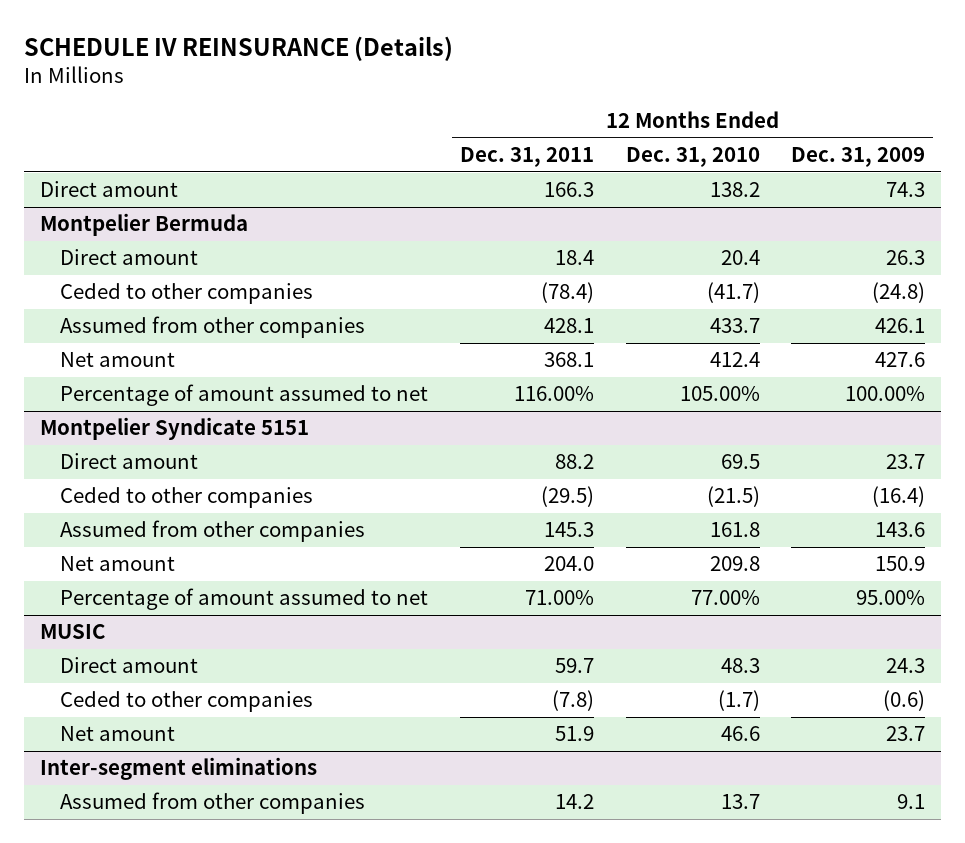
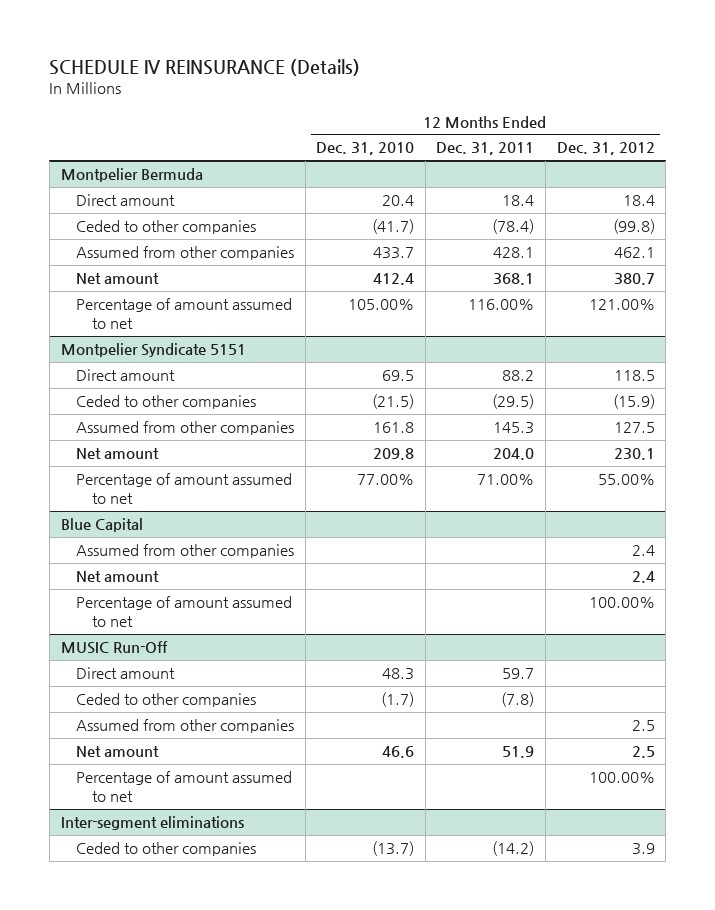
[791,147,926,168] Dec. 31, 2009 -> none
none -> [556,142,655,156] Dec. 31, 2012
[39,181,178,198] Direct amount -> none
[39,624,105,640] MUSIC -> none
none -> [60,518,143,533] Blue Capital
none -> [76,544,295,559] Assumed from other companies
none -> [76,571,160,583] Net amount
none -> [76,596,293,627] Percentage of amount assumed to net
none -> [60,641,168,655] MUSIC Run-Off
none -> [76,719,295,734] Assumed from other companies
none -> [76,771,293,802] Percentage of amount assumed to net
[60,792,366,815] Assumed from other companies -> none
none -> [76,842,257,857] Ceded to other companies

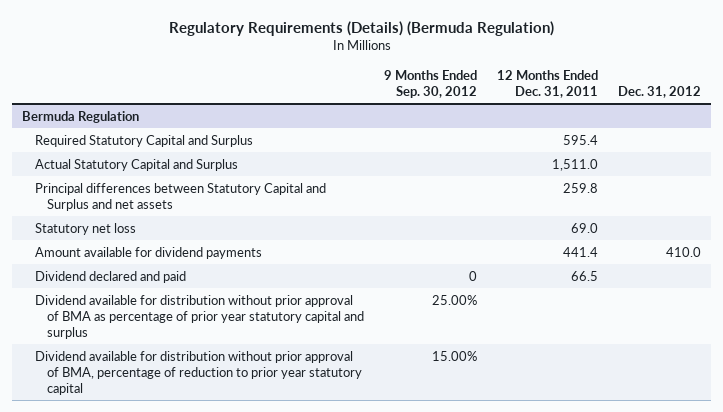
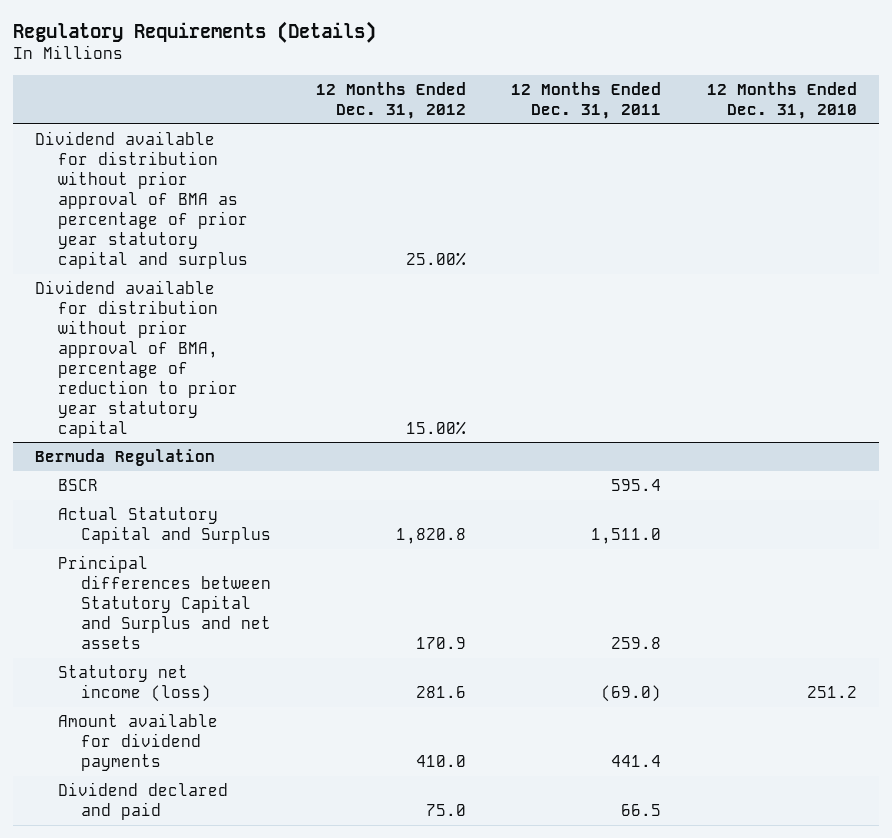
[168,20,554,36] Regulatory Requirements (Details) (Bermuda Regulation) -> [12,20,376,43] Regulatory Requirements (Details)
[384,69,478,98] 9 Months Ended Sep. 30, 2012 -> none
[617,85,701,98] Dec. 31, 2012 -> none
none -> [316,81,467,119] 12 Months Ended Dec. 31, 2012
none -> [706,81,857,119] 12 Months Ended Dec. 31, 2010
none -> [35,130,249,269] Dividend available for distribution without prior approval of BMA as percentage of prior year statutory capital and surplus
none -> [35,279,239,438] Dividend available for distribution without prior approval of BMA, percentage of reduction to prior year statutory capital
[34,134,253,147] Required Statutory Capital and Surplus -> [58,478,99,491] BSCR
[34,222,136,235] Statutory net loss -> [58,664,212,702] Statutory net income (loss)
[571,222,599,233] 69.0 -> [601,684,662,702] (69.0)
[34,294,365,339] Dividend available for distribution without prior approval of BMA as percentage of prior year statutory capital and surplus -> none
[34,350,363,395] Dividend available for distribution without prior approval of BMA, percentage of reduction to prior year statutory capital -> none

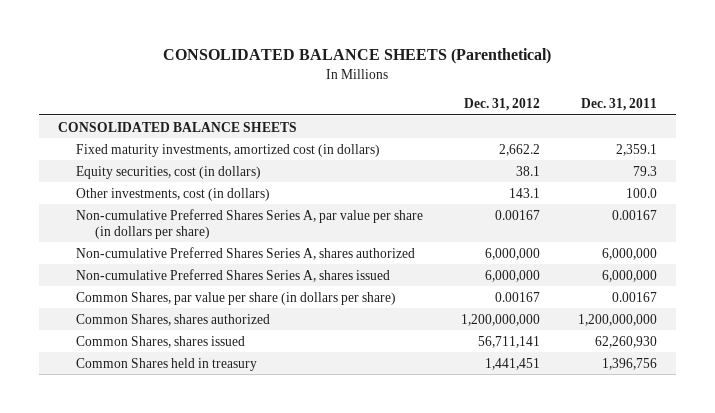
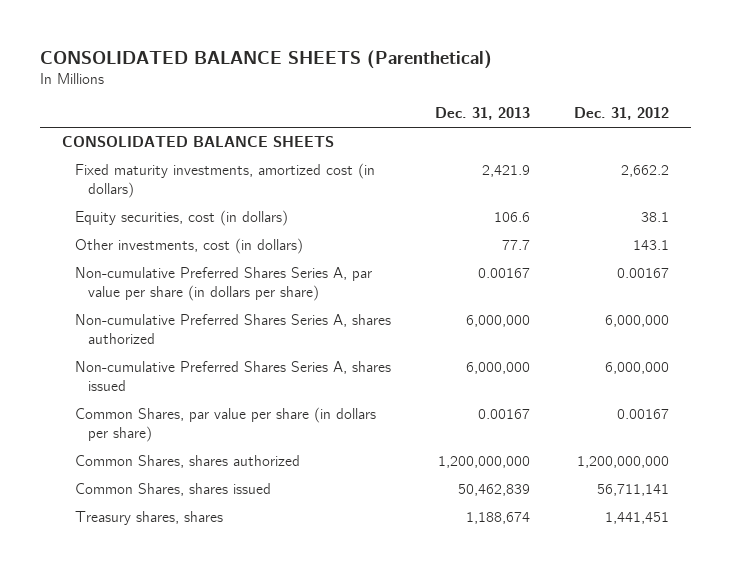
[580,98,657,112] Dec. 31, 2011 -> none
none -> [435,107,531,121] Dec. 31, 2013
[76,357,258,371] Common Shares held in treasury -> [74,511,223,526] Treasury shares, shares

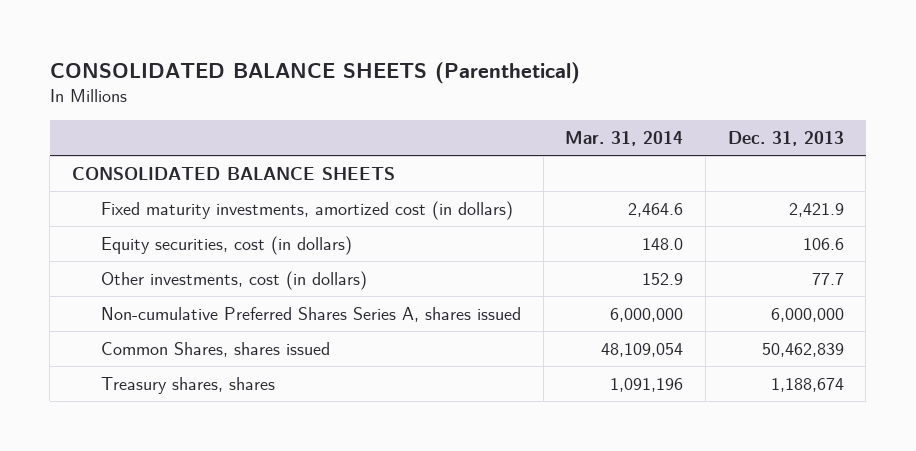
[574,107,670,121] Dec. 31, 2012 -> none
none -> [565,131,684,147] Mar. 31, 2014
[74,267,372,302] Non-cumulative Preferred Shares Series A, par value per share (in dollars per share) -> none
[74,314,391,345] Non-cumulative Preferred Shares Series A, shares authorized -> none
[74,407,376,443] Common Shares, par value per share (in dollars per share) -> none
[74,455,300,469] Common Shares, shares authorized -> none

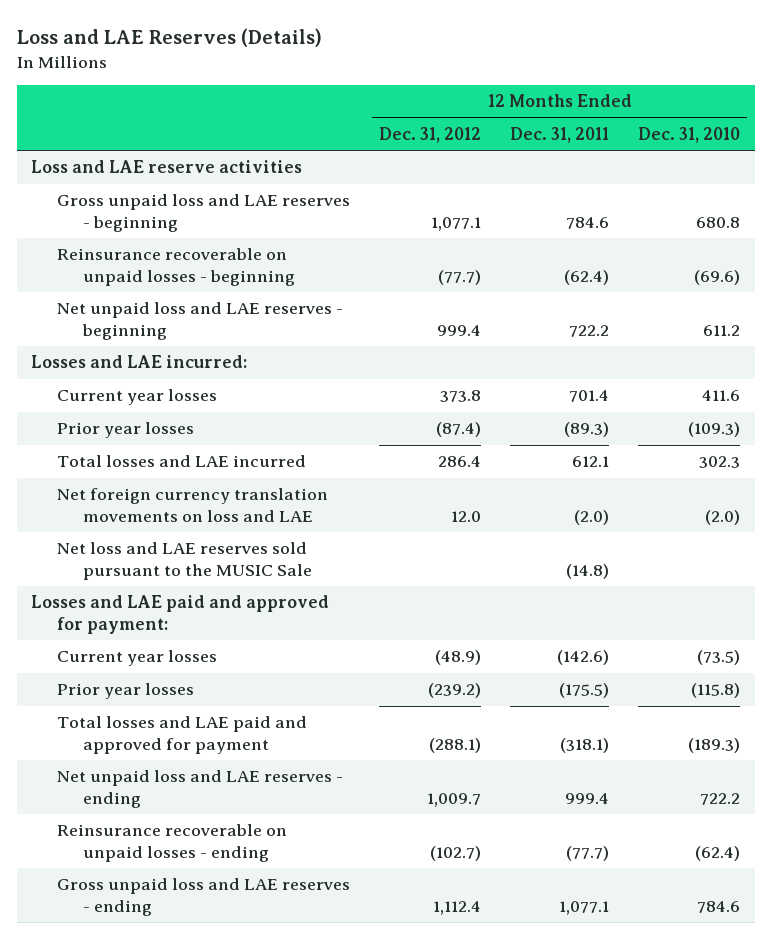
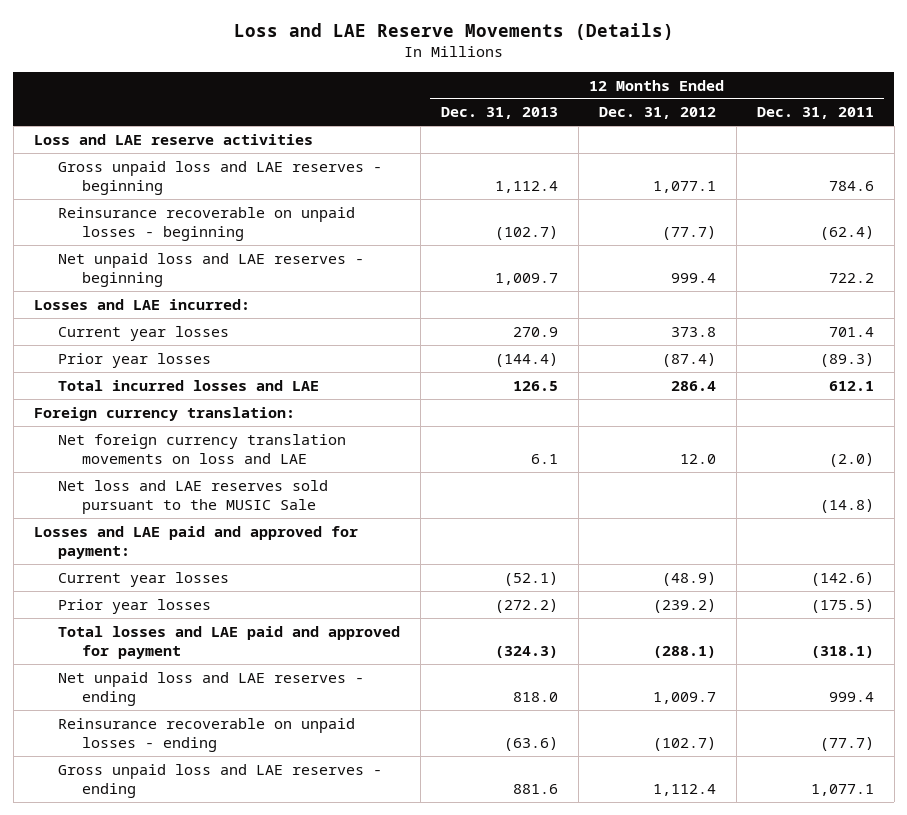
[16,27,322,47] Loss and LAE Reserves (Details) -> [233,22,674,40] Loss and LAE Reserve Movements (Details)
[638,127,741,144] Dec. 31, 2010 -> none
none -> [440,107,558,120] Dec. 31, 2013
[57,455,307,468] Total losses and LAE incurred -> [57,379,319,391] Total incurred losses and LAE
none -> [33,406,295,421] Foreign currency translation:

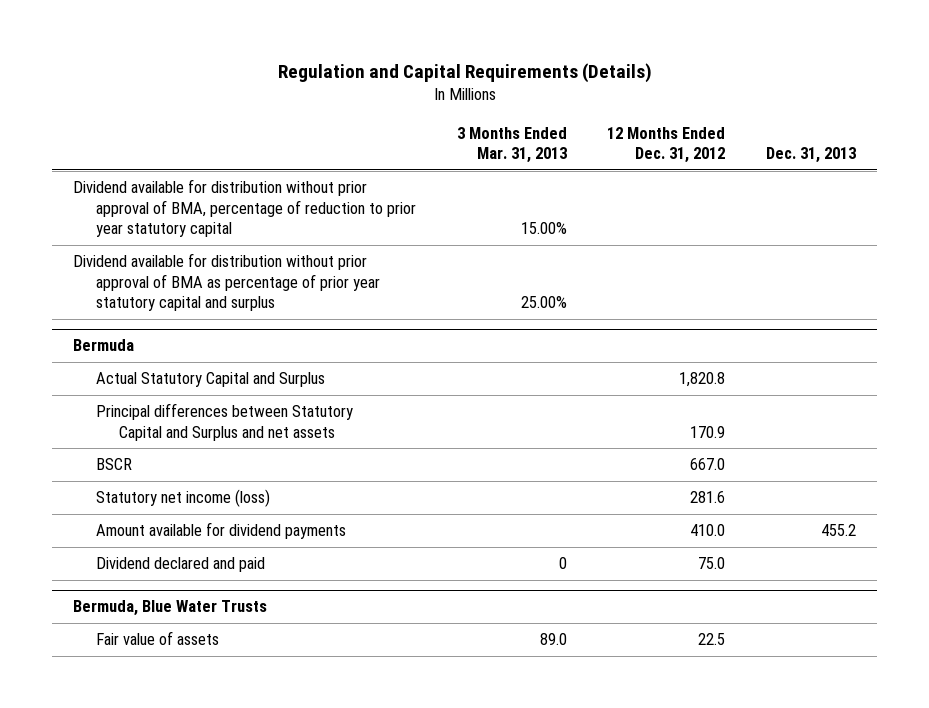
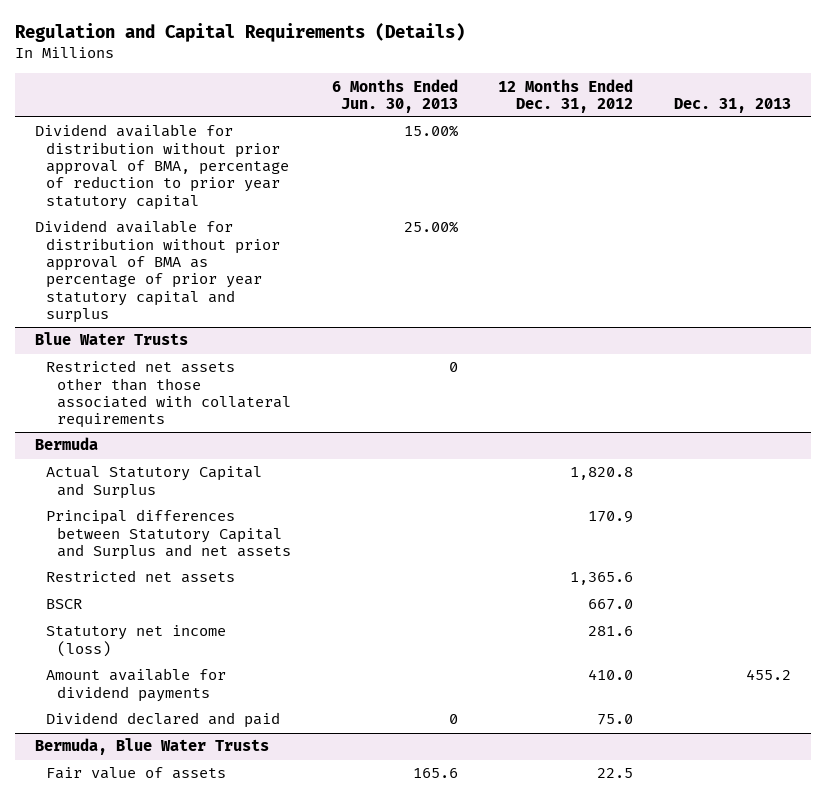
[456,126,567,164] 3 Months Ended Mar. 31, 2013 -> none
none -> [331,78,458,113] 6 Months Ended Jun. 30, 2013
none -> [35,332,189,346] Blue Water Trusts
none -> [46,360,292,429] Restricted net assets other than those associated with collateral requirements
none -> [46,570,236,584] Restricted net assets

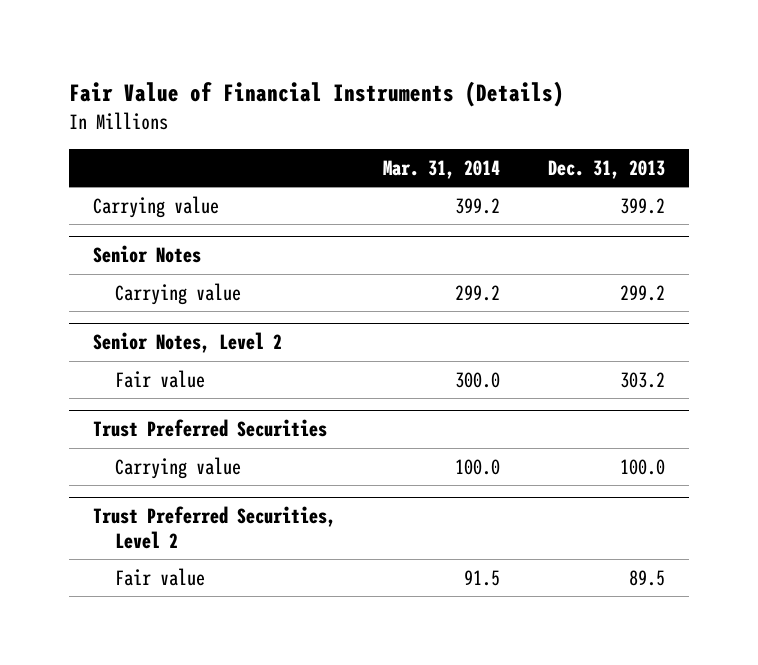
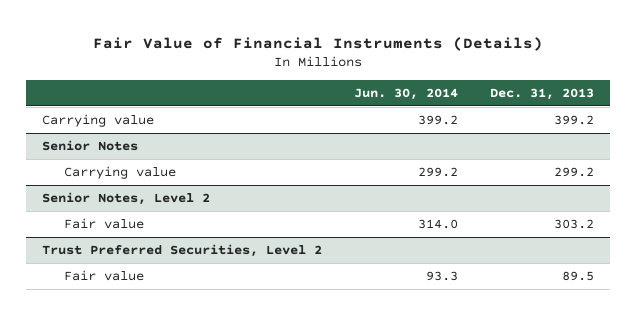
[383,159,501,179] Mar. 31, 2014 -> none
none -> [354,88,459,101] Jun. 30, 2014
[92,419,327,438] Trust Preferred Securities -> none
[115,456,242,479] Carrying value -> none

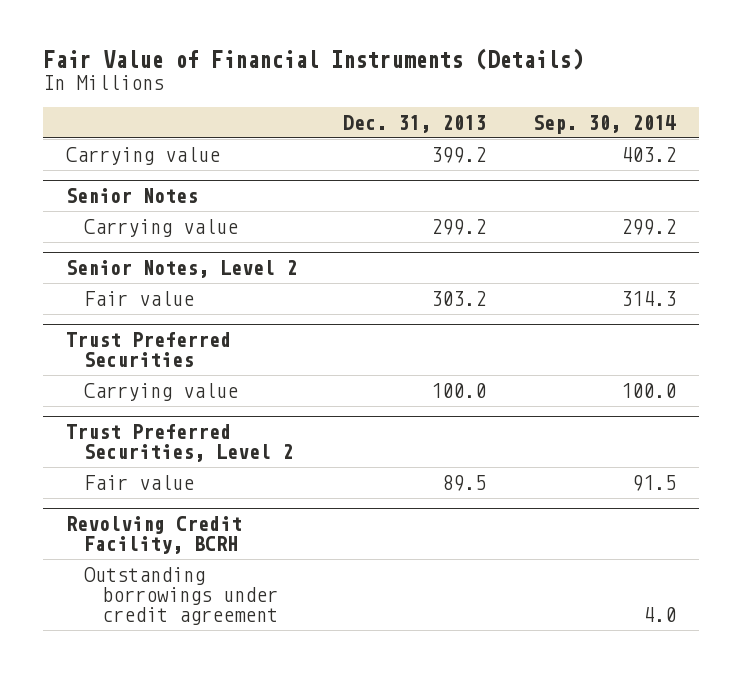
[354,88,459,101] Jun. 30, 2014 -> none
none -> [532,114,676,134] Sep. 30, 2014
none -> [66,332,232,368] Trust Preferred Securities
none -> [84,383,239,402] Carrying value
none -> [66,516,243,555] Revolving Credit Facility, BCRH
none -> [84,567,279,626] Outstanding borrowings under credit agreement

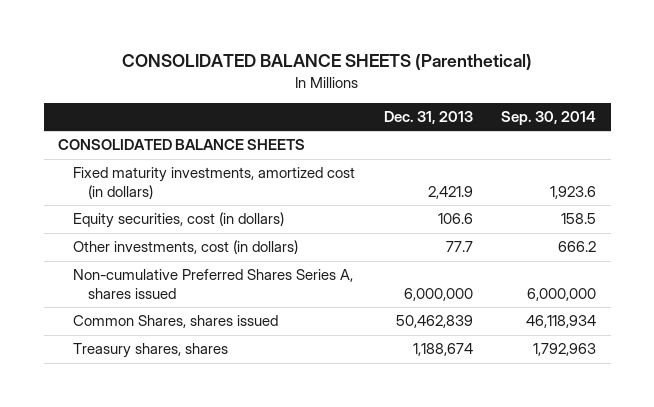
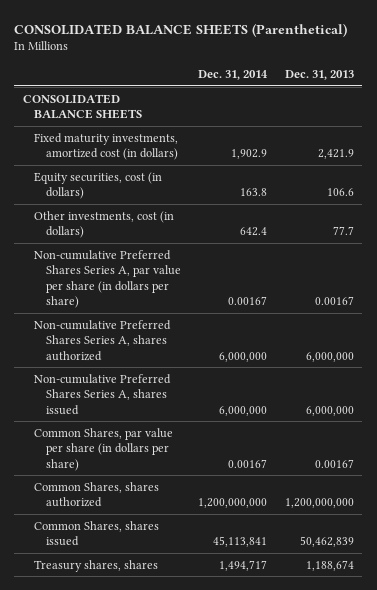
[501,111,597,126] Sep. 30, 2014 -> none
none -> [198,70,269,81] Dec. 31, 2014
none -> [34,249,181,309] Non-cumulative Preferred Shares Series A, par value per share (in dollars per share)
none -> [34,319,172,361] Non-cumulative Preferred Shares Series A, shares authorized
none -> [34,427,174,471] Common Shares, par value per share (in dollars per share)
none -> [34,481,160,508] Common Shares, shares authorized

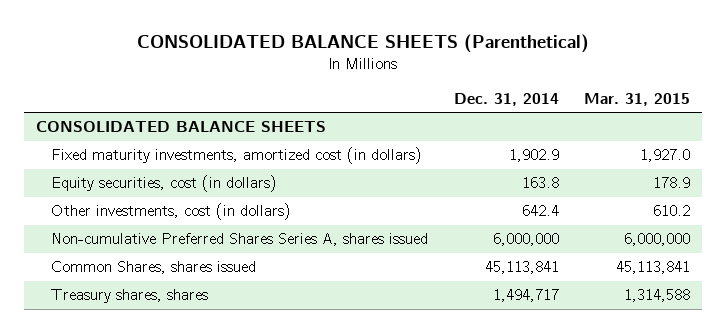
[284,70,354,81] Dec. 31, 2013 -> none
none -> [583,92,690,106] Mar. 31, 2015
[34,249,181,309] Non-cumulative Preferred Shares Series A, par value per share (in dollars per share) -> none
[34,319,172,361] Non-cumulative Preferred Shares Series A, shares authorized -> none
[34,427,174,471] Common Shares, par value per share (in dollars per share) -> none
[34,481,160,508] Common Shares, shares authorized -> none

